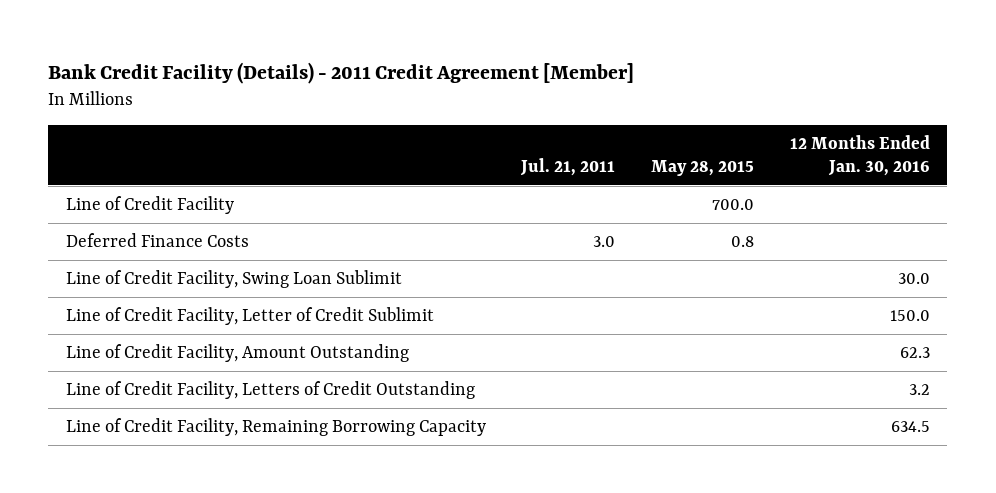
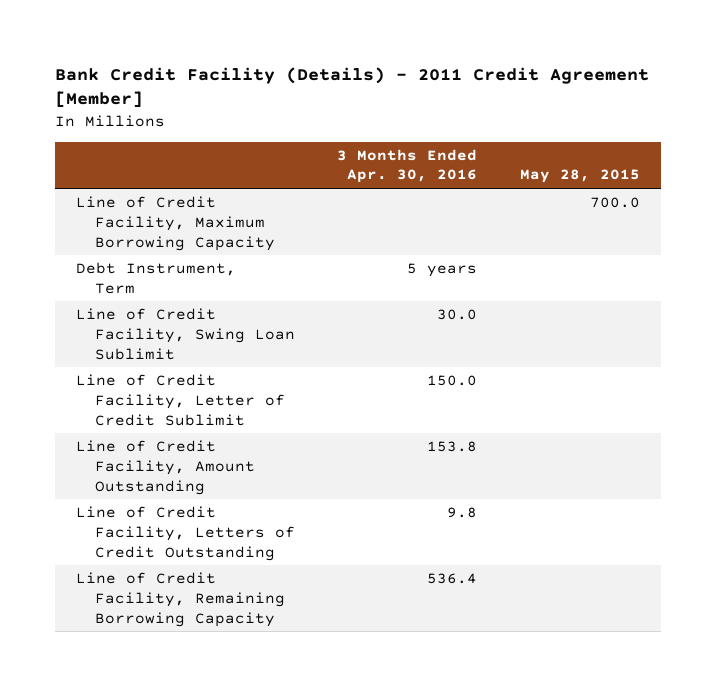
[520,157,616,176] Jul. 21, 2011 -> none
[789,135,930,176] 12 Months Ended Jan. 30, 2016 -> none
none -> [337,148,478,184] 3 Months Ended Apr. 30, 2016
[65,232,249,247] Deferred Finance Costs -> none
[65,195,234,214] Line of Credit Facility -> [76,196,275,251] Line of Credit Facility, Maximum Borrowing Capacity
none -> [76,262,237,294] Debt Instrument, Term

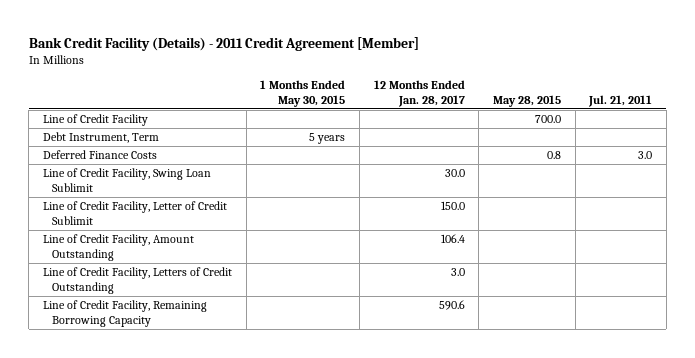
[337,148,478,184] 3 Months Ended Apr. 30, 2016 -> none
none -> [260,80,346,108] 1 Months Ended May 30, 2015
none -> [373,80,465,108] 12 Months Ended Jan. 28, 2017
none -> [588,95,653,108] Jul. 21, 2011
[76,196,275,251] Line of Credit Facility, Maximum Borrowing Capacity -> [43,114,149,127] Line of Credit Facility
none -> [43,150,158,160] Deferred Finance Costs

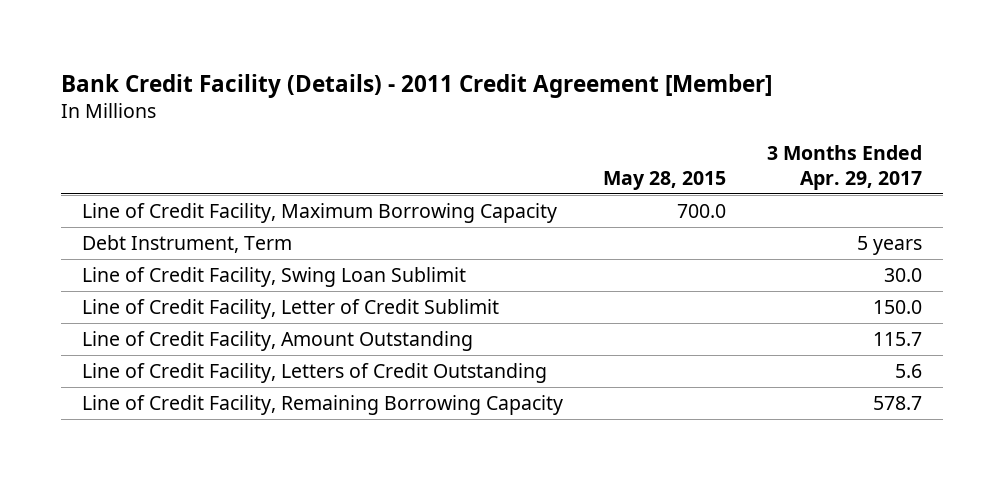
[260,80,346,108] 1 Months Ended May 30, 2015 -> none
[373,80,465,108] 12 Months Ended Jan. 28, 2017 -> none
[588,95,653,108] Jul. 21, 2011 -> none
none -> [767,145,923,190] 3 Months Ended Apr. 29, 2017
[43,114,149,127] Line of Credit Facility -> [81,203,557,224] Line of Credit Facility, Maximum Borrowing Capacity
[43,150,158,160] Deferred Finance Costs -> none

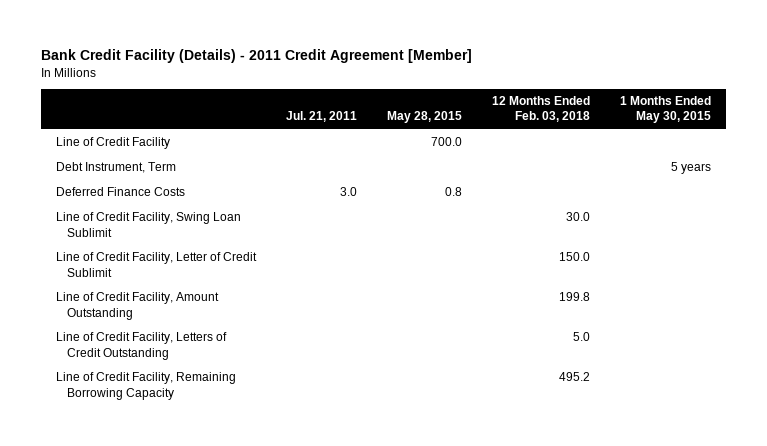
[767,145,923,190] 3 Months Ended Apr. 29, 2017 -> none
none -> [286,111,358,123] Jul. 21, 2011
none -> [491,96,590,123] 12 Months Ended Feb. 03, 2018
none -> [619,96,711,124] 1 Months Ended May 30, 2015
[81,203,557,224] Line of Credit Facility, Maximum Borrowing Capacity -> [56,137,171,150] Line of Credit Facility
none -> [56,187,186,197] Deferred Finance Costs

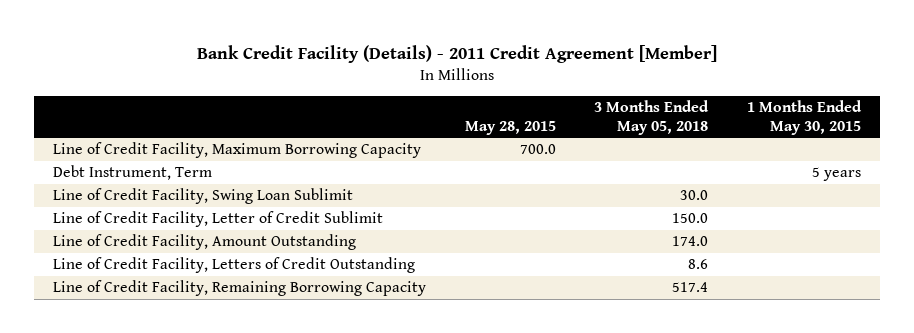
[286,111,358,123] Jul. 21, 2011 -> none
[491,96,590,123] 12 Months Ended Feb. 03, 2018 -> none
none -> [594,100,710,135] 3 Months Ended May 05, 2018
[56,137,171,150] Line of Credit Facility -> [53,142,422,159] Line of Credit Facility, Maximum Borrowing Capacity
[56,187,186,197] Deferred Finance Costs -> none

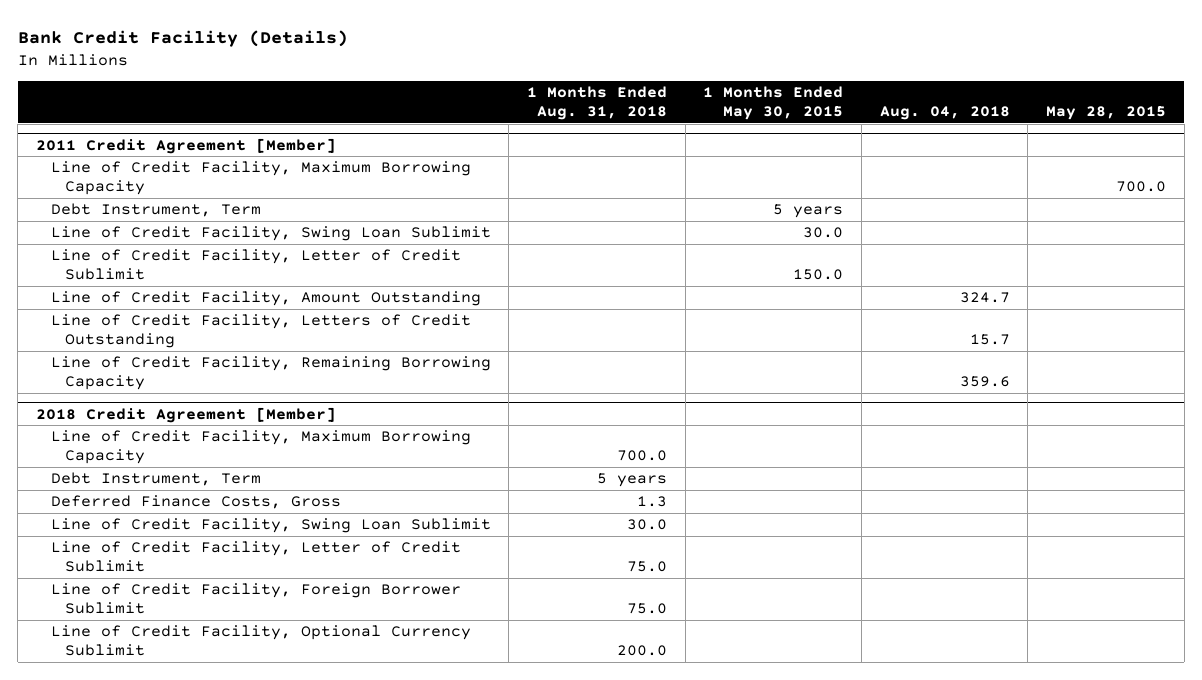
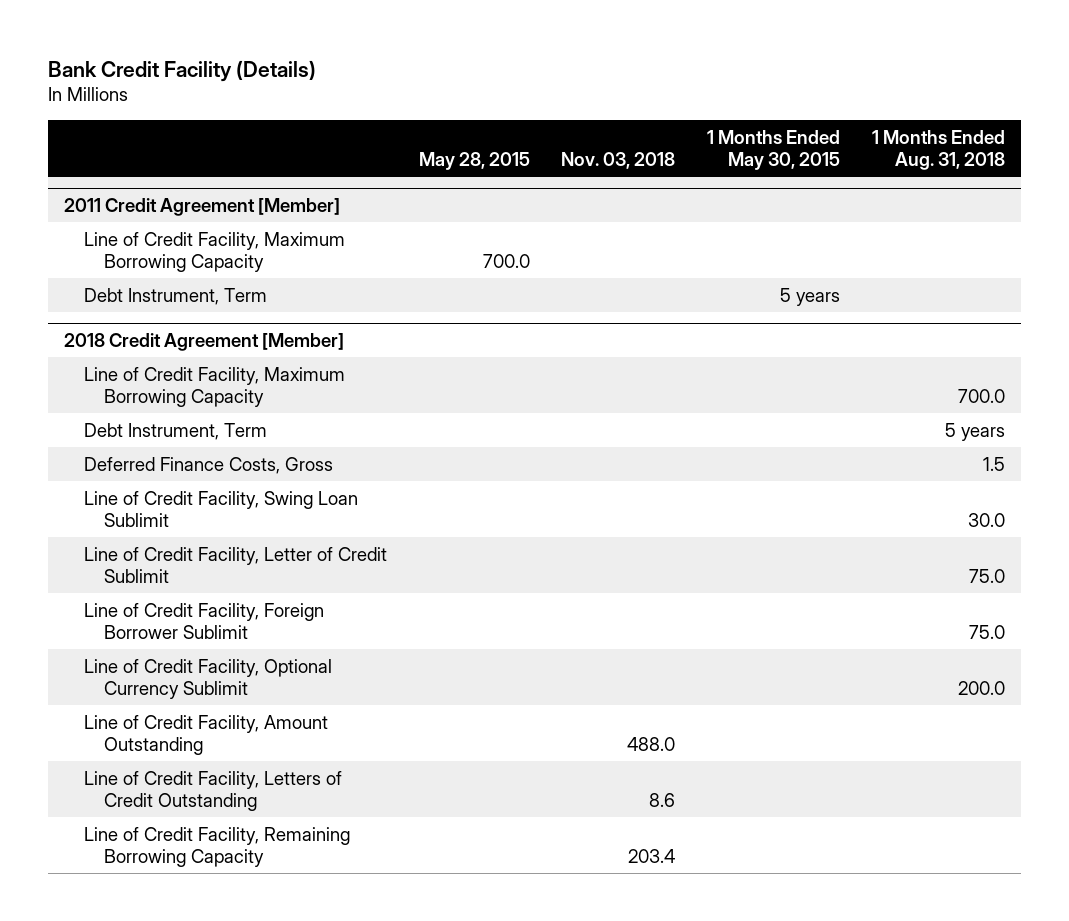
[879,106,1010,121] Aug. 04, 2018 -> none
none -> [561,151,676,169] Nov. 03, 2018
[50,226,491,242] Line of Credit Facility, Swing Loan Sublimit -> none
[50,249,461,281] Line of Credit Facility, Letter of Credit Sublimit -> none
[50,291,481,307] Line of Credit Facility, Amount Outstanding -> none
[50,314,471,349] Line of Credit Facility, Letters of Credit Outstanding -> none
[50,356,491,391] Line of Credit Facility, Remaining Borrowing Capacity -> none
[636,496,667,508] 1.3 -> [982,456,1005,471] 1.5
none -> [84,714,329,756] Line of Credit Facility, Amount Outstanding
none -> [84,770,343,812] Line of Credit Facility, Letters of Credit Outstanding
none -> [84,826,351,868] Line of Credit Facility, Remaining Borrowing Capacity

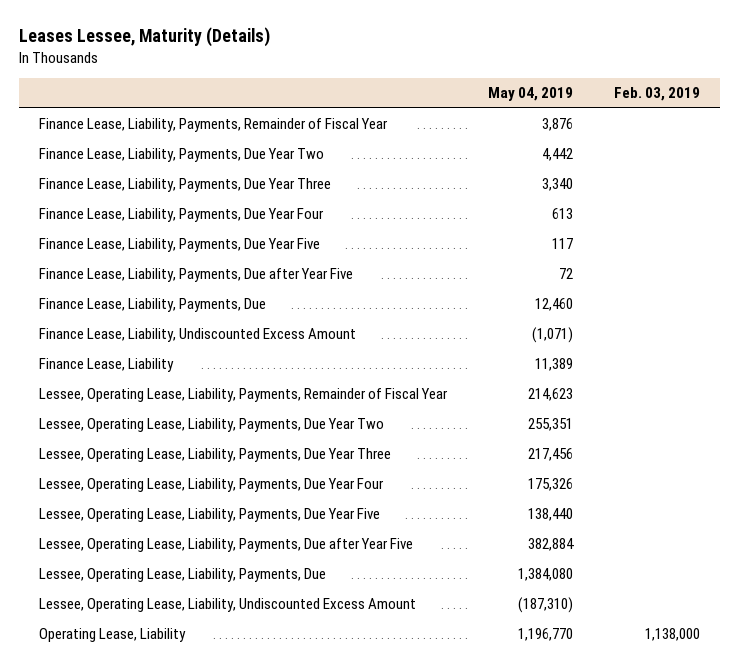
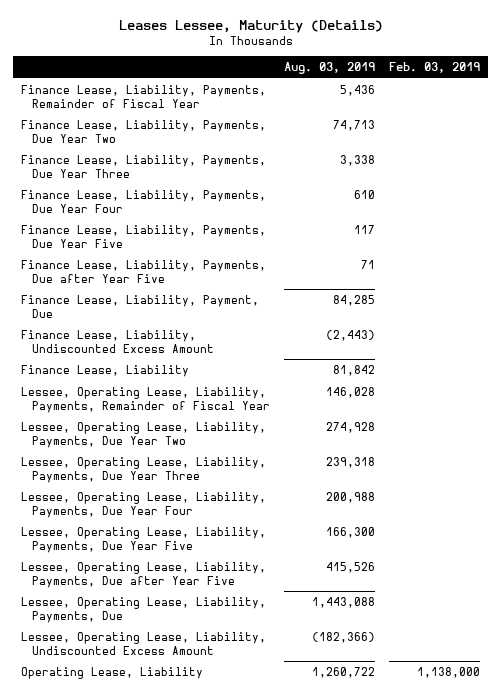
[488,87,574,102] May 04, 2019 -> none
none -> [284,62,376,75] Aug. 03, 2019
[39,298,267,313] Finance Lease, Liability, Payments, Due -> [20,294,259,318] Finance Lease, Liability, Payment, Due

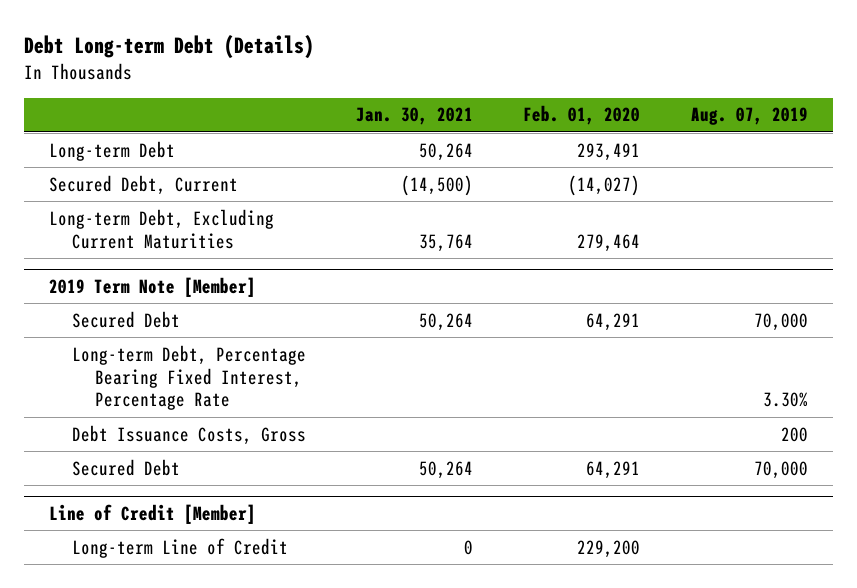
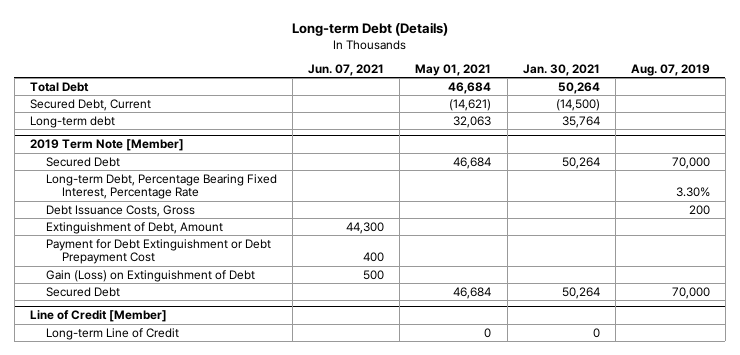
[23,35,314,60] Debt Long-term Debt (Details) -> [291,21,448,36] Long-term Debt (Details)
[523,105,641,126] Feb. 01, 2020 -> none
none -> [308,64,385,77] Jun. 07, 2021
none -> [415,64,492,77] May 01, 2021
[48,140,175,161] Long-term Debt -> [30,81,90,92] Total Debt
[48,208,274,249] Long-term Debt, Excluding Current Maturities -> [30,115,116,128] Long-term debt
none -> [46,221,224,234] Extinguishment of Debt, Amount
none -> [46,238,272,265] Payment for Debt Extinguishment or Debt Prepayment Cost
none -> [46,269,256,282] Gain (Loss) on Extinguishment of Debt

